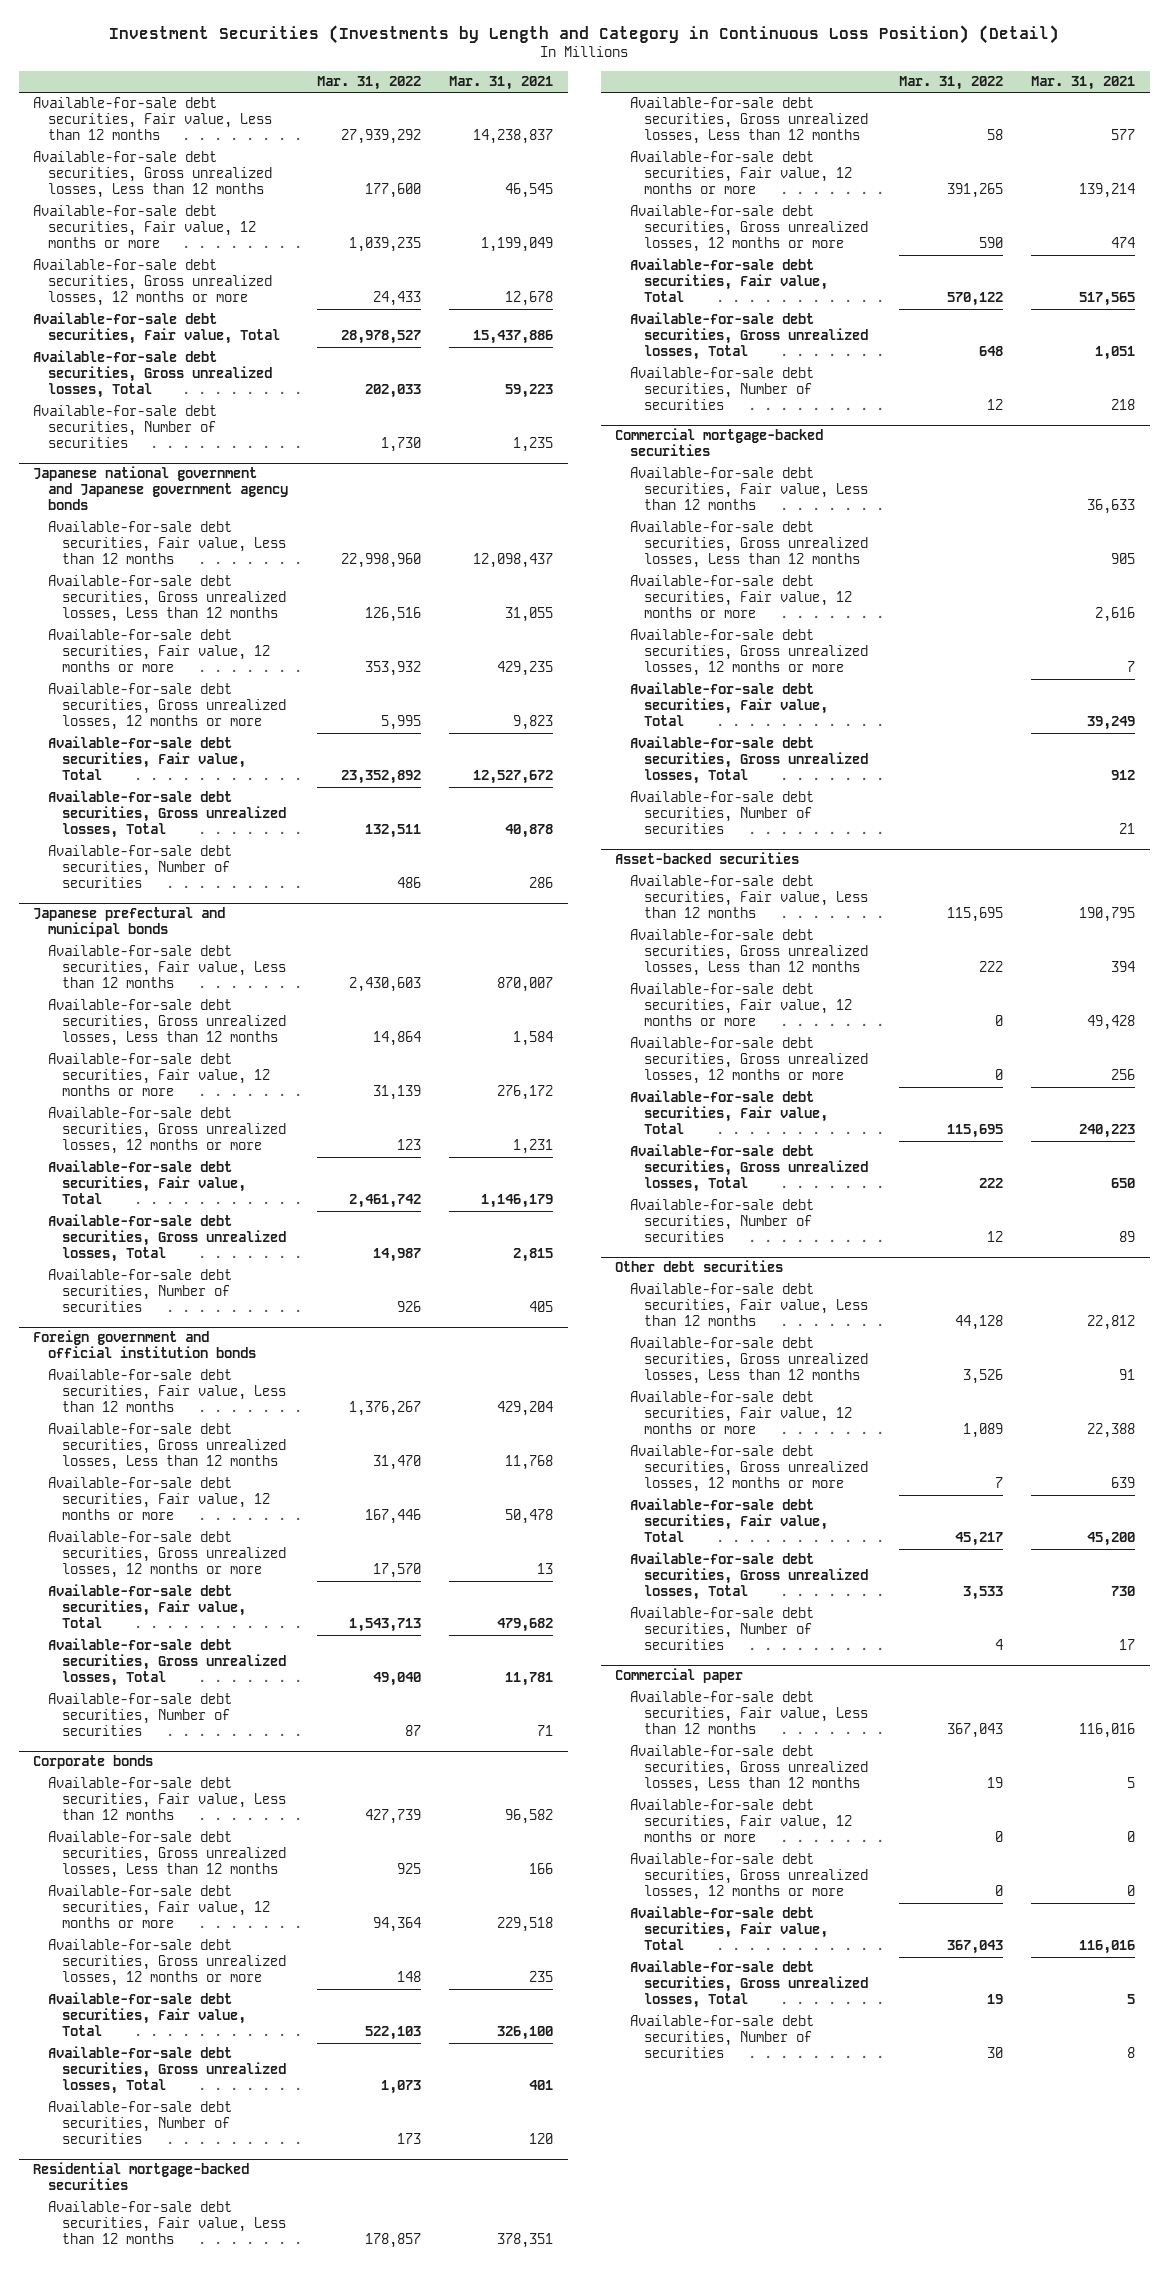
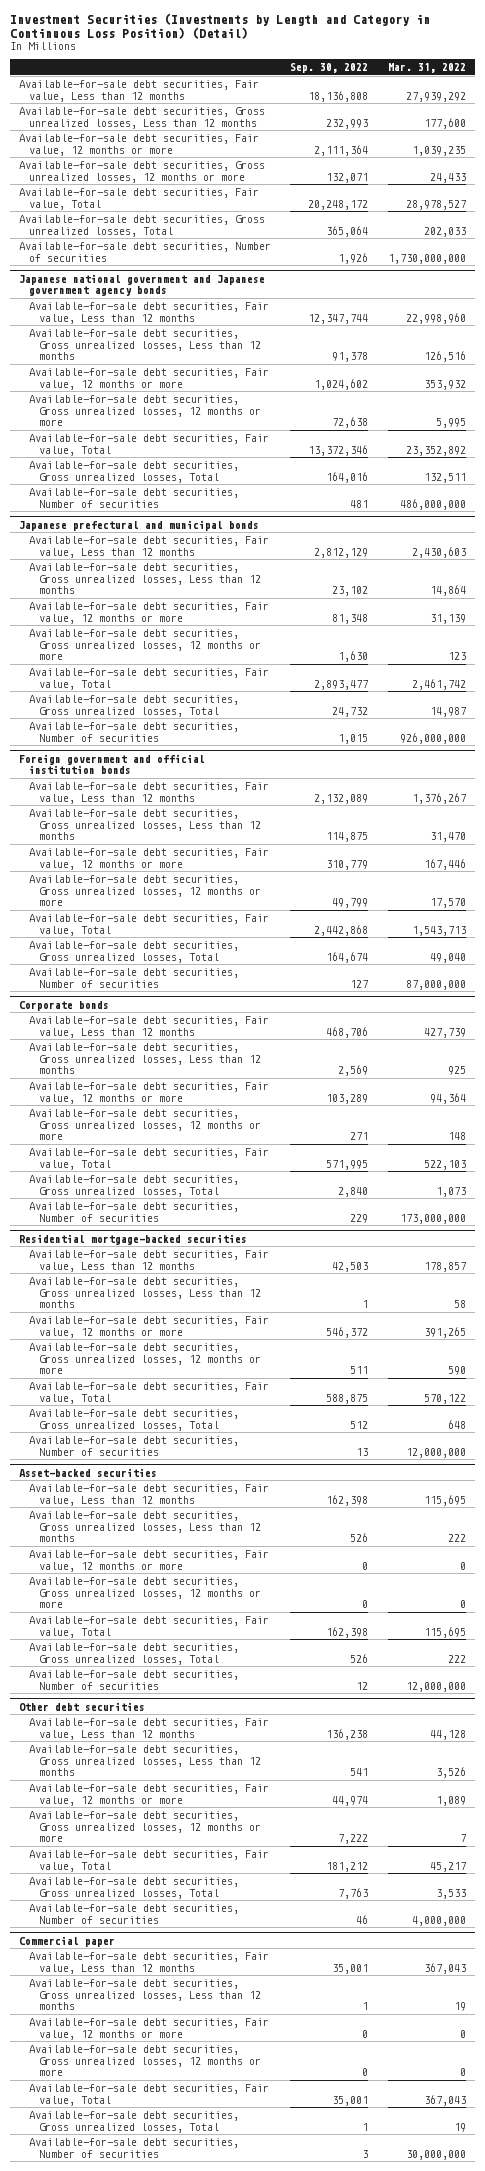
[449,76,554,91] Mar. 31, 2021 -> none
none -> [290,63,369,74] Sep. 30, 2022
[380,437,421,453] 1,730 -> [387,253,466,264] 1,730,000,000
[396,877,421,889] 486 -> [399,498,466,510] 486,000,000
[396,1301,421,1313] 926 -> [399,732,466,744] 926,000,000
[404,1725,421,1737] 87 -> [405,979,466,990] 87,000,000
[396,2133,421,2145] 173 -> [399,1213,466,1224] 173,000,000
[615,428,824,457] Commercial mortgage-backed securities -> none
[629,467,869,511] Available-for-sale debt securities, Fair value, Less than 12 months -> none
[629,521,869,569] Available-for-sale debt securities, Gross unrealized losses, Less than 12 months -> none
[629,575,853,619] Available-for-sale debt securities, Fair value, 12 months or more -> none
[629,629,869,677] Available-for-sale debt securities, Gross unrealized losses, 12 months or more -> none
[629,682,829,727] Available-for-sale debt securities, Fair value, Total -> none
[629,736,869,785] Available-for-sale debt securities, Gross unrealized losses, Total -> none
[629,791,814,835] Available-for-sale debt securities, Number of securities -> none
[986,399,1003,411] 12 -> [405,1447,466,1458] 12,000,000
[986,1231,1003,1243] 12 -> [405,1681,466,1692] 12,000,000
[994,1639,1003,1651] 4 -> [411,1915,466,1926] 4,000,000
[986,2047,1003,2059] 30 -> [405,2149,466,2160] 30,000,000

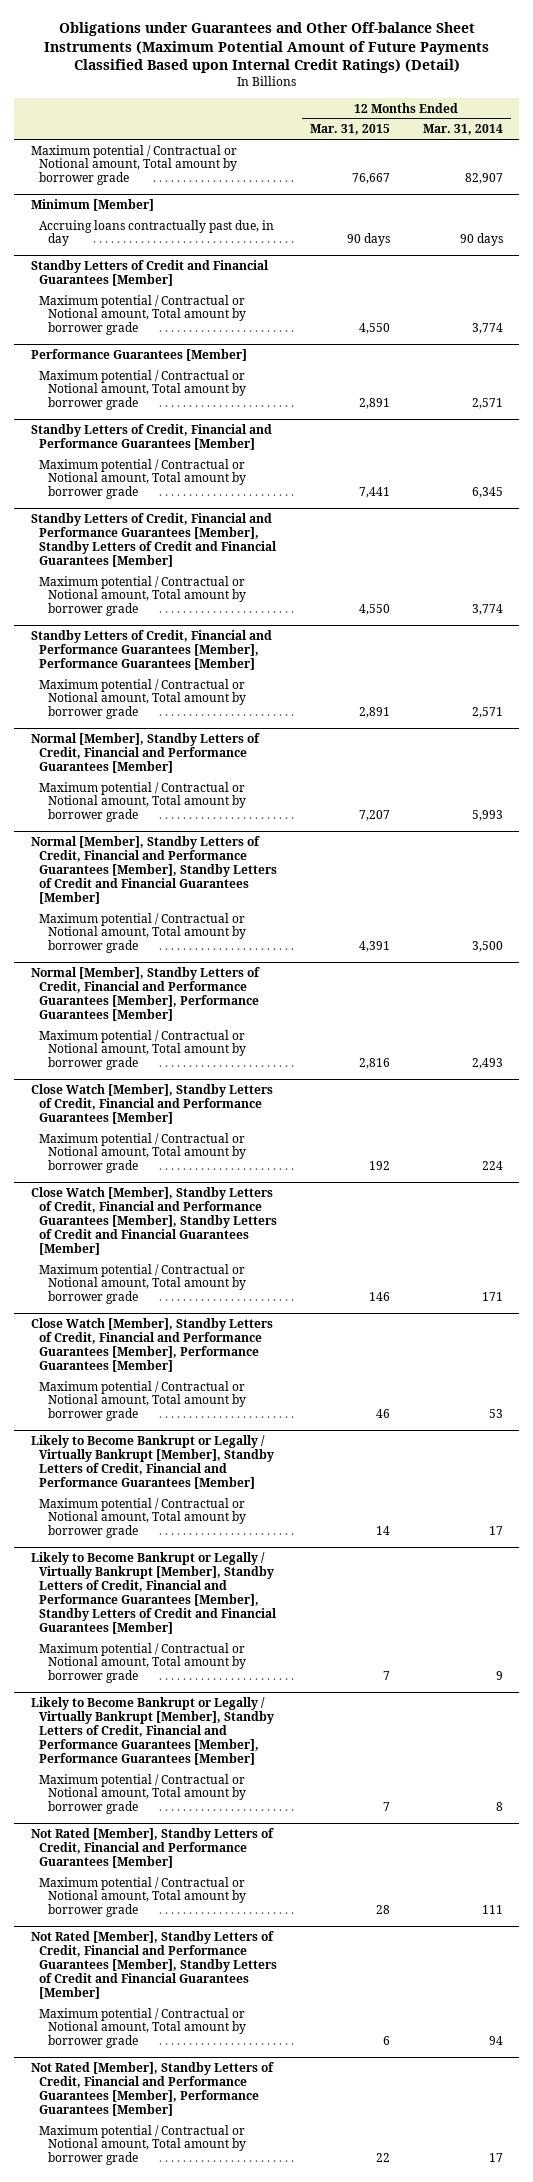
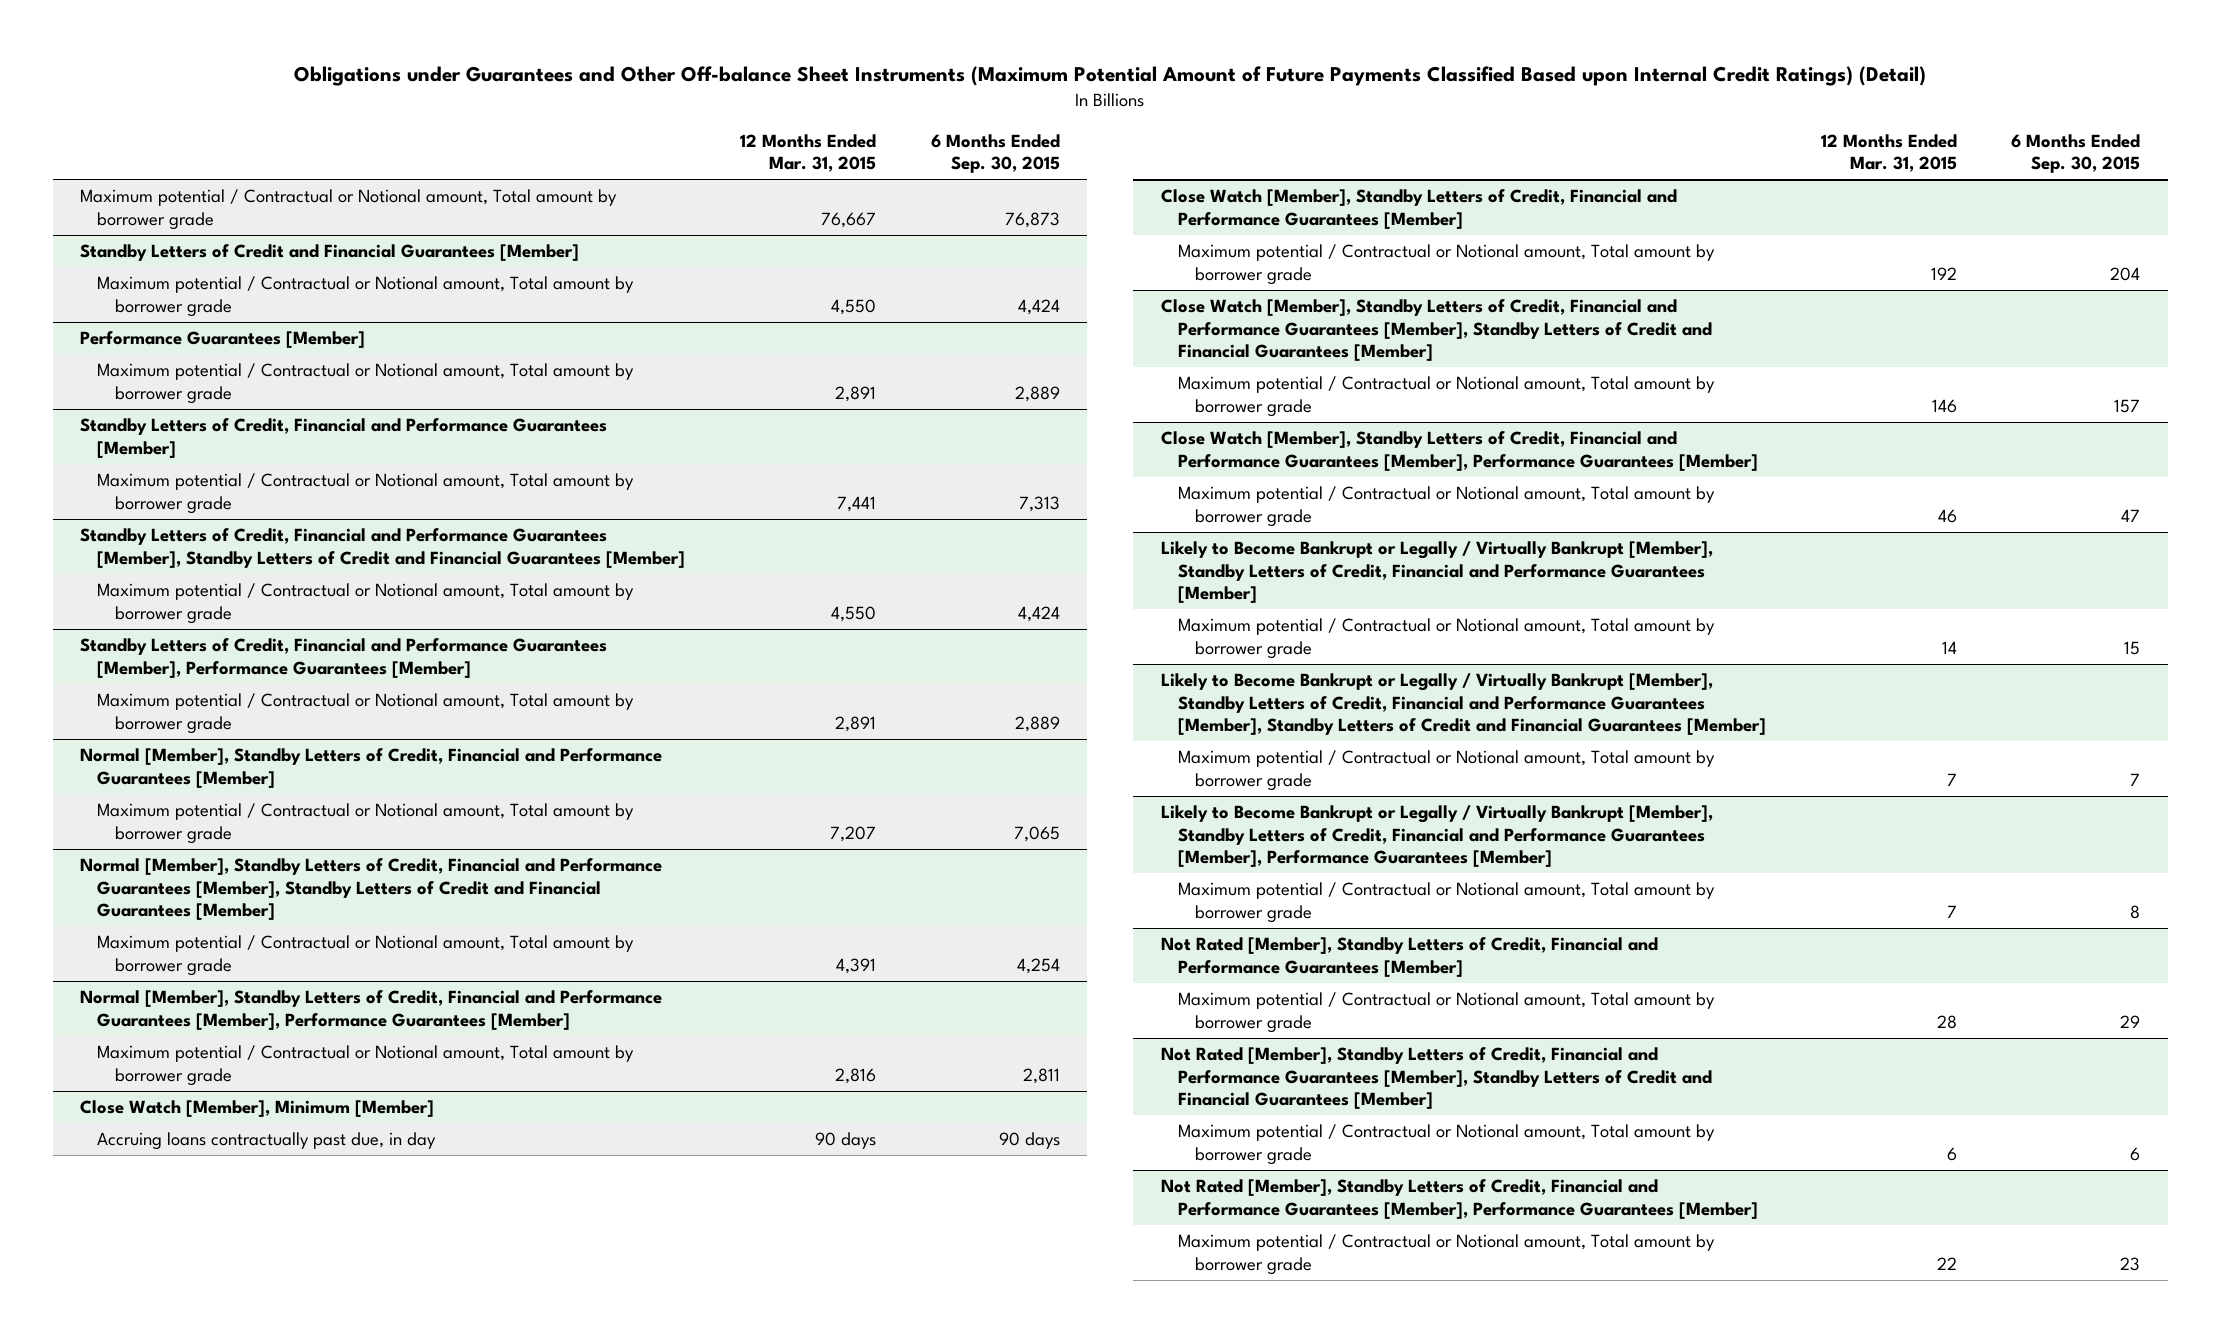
[422,124,503,136] Mar. 31, 2014 -> none
none -> [931,133,1061,174] 6 Months Ended Sep. 30, 2015
[30,199,154,212] Minimum [Member] -> none
[39,219,275,247] Accruing loans contractually past due, in day -> none
none -> [80,1100,435,1118] Close Watch [Member], Minimum [Member]
none -> [97,1132,437,1151] Accruing loans contractually past due, in day

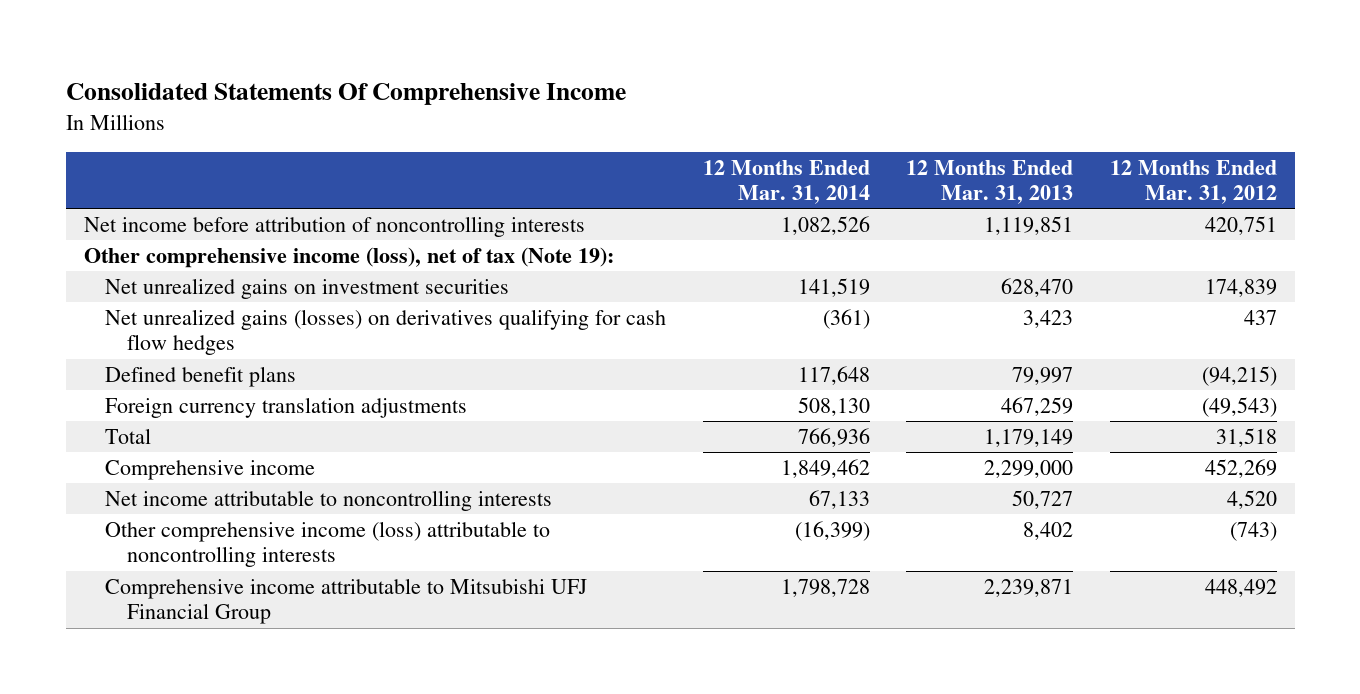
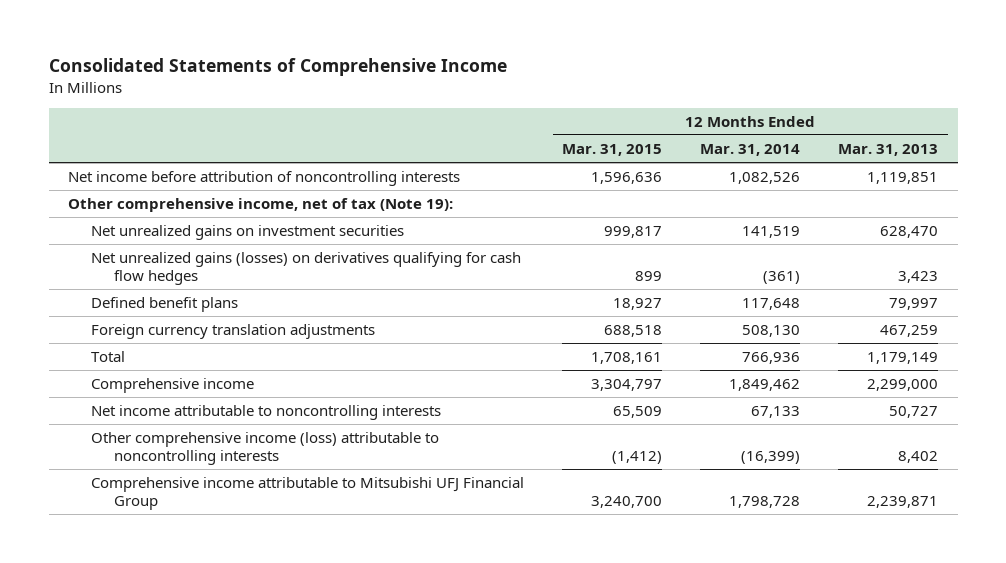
[65,82,626,105] Consolidated Statements Of Comprehensive Income -> [48,58,507,77] Consolidated Statements of Comprehensive Income
[1109,159,1277,205] 12 Months Ended Mar. 31, 2012 -> none
none -> [562,143,663,156] Mar. 31, 2015
[83,246,614,268] Other comprehensive income (loss), net of tax (Note 19): -> [67,198,453,213] Other comprehensive income, net of tax (Note 19):

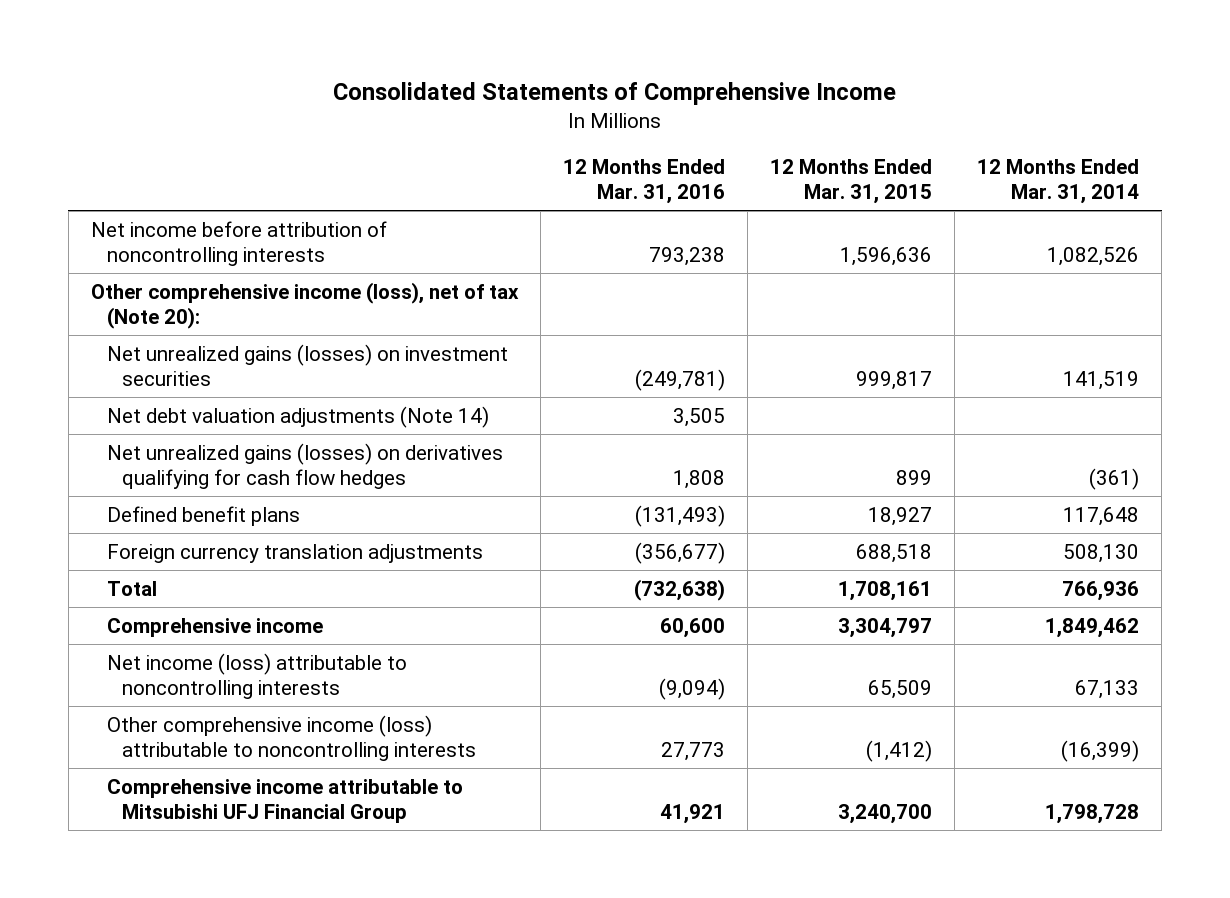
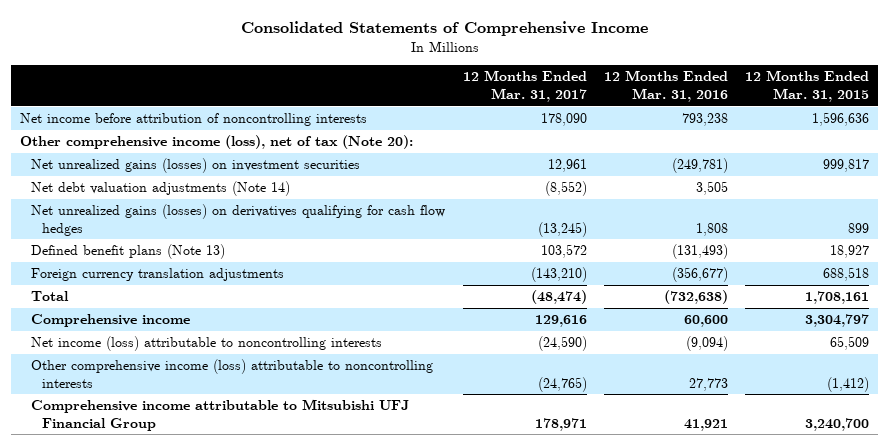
[977,158,1140,205] 12 Months Ended Mar. 31, 2014 -> none
none -> [462,70,587,103] 12 Months Ended Mar. 31, 2017
[106,505,300,526] Defined benefit plans -> [31,244,226,260] Defined benefit plans (Note 13)

